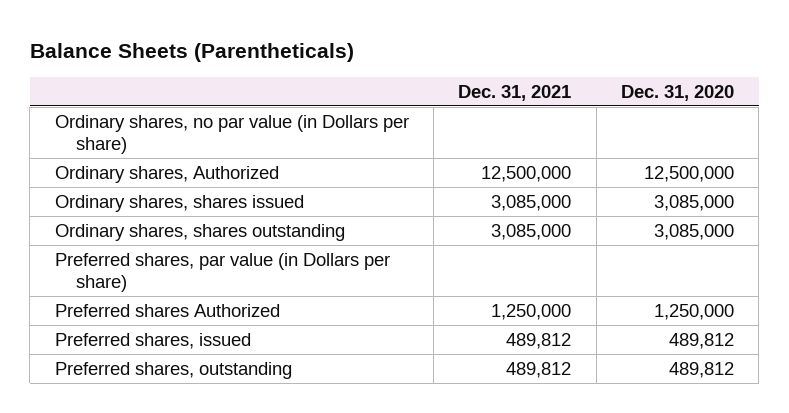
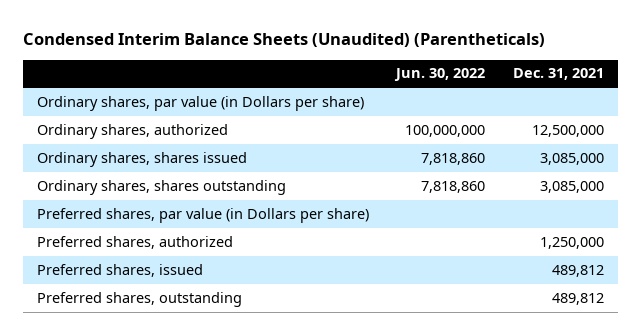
[29,43,354,63] Balance Sheets (Parentheticals) -> [23,33,546,48] Condensed Interim Balance Sheets (Unaudited) (Parentheticals)
[620,84,734,101] Dec. 31, 2020 -> none
none -> [394,68,486,82] Jun. 30, 2022
[54,114,409,155] Ordinary shares, no par value (in Dollars per share) -> [36,95,364,111] Ordinary shares, par value (in Dollars per share)
[54,165,279,183] Ordinary shares, Authorized -> [36,123,228,139] Ordinary shares, authorized
[54,303,280,317] Preferred shares Authorized -> [36,235,233,249] Preferred shares, authorized

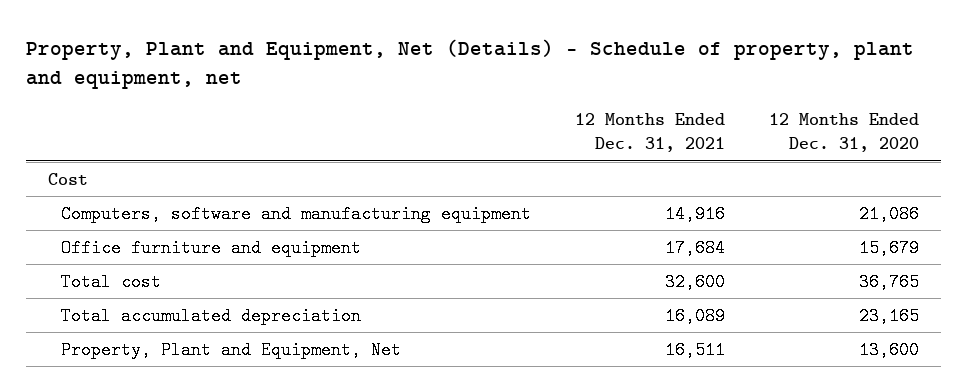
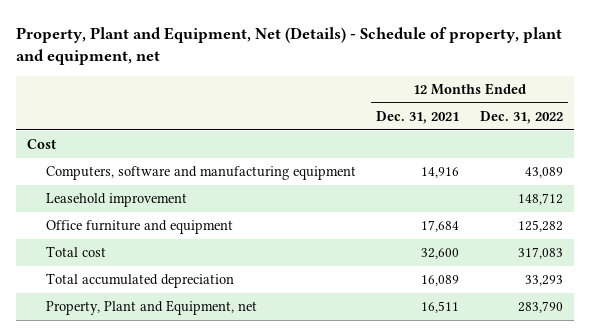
[768,113,919,153] 12 Months Ended Dec. 31, 2020 -> none
none -> [480,111,564,125] Dec. 31, 2022
none -> [45,193,187,208] Leasehold improvement
[61,340,402,359] Property, Plant and Equipment, Net -> [45,300,257,316] Property, Plant and Equipment, net

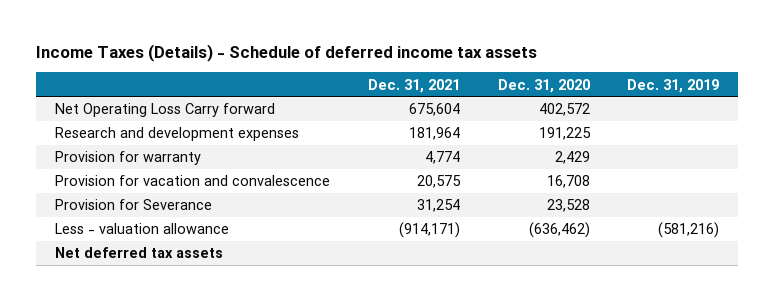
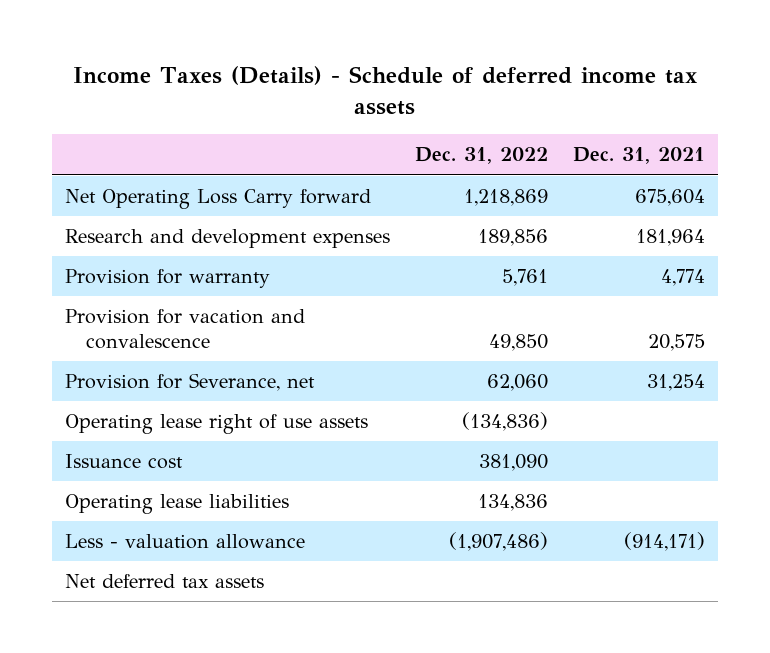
[497,78,590,93] Dec. 31, 2020 -> none
[627,78,720,93] Dec. 31, 2019 -> none
none -> [414,147,548,165] Dec. 31, 2022
[54,199,212,211] Provision for Severance -> [64,373,315,392] Provision for Severance, net
none -> [64,414,368,435] Operating lease right of use assets
none -> [64,454,183,470] Issuance cost
none -> [64,494,289,515] Operating lease liabilities

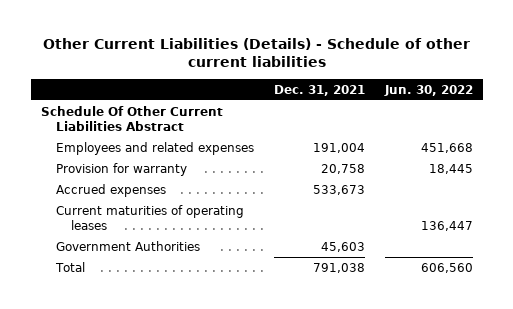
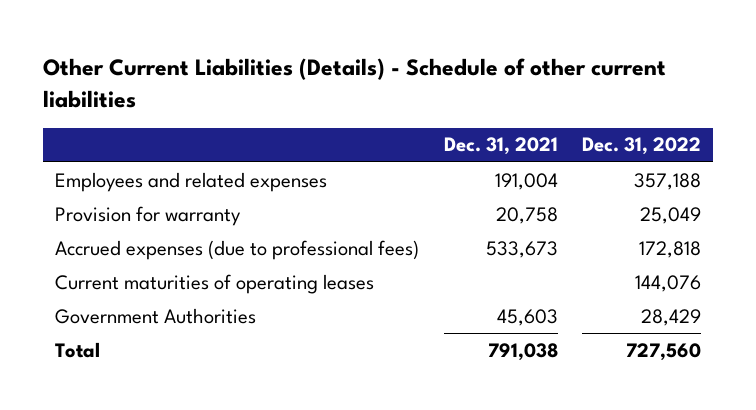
[383,84,473,96] Jun. 30, 2022 -> none
none -> [581,137,701,156] Dec. 31, 2022
[40,105,223,131] Schedule Of Other Current Liabilities Abstract -> none
[55,183,166,197] Accrued expenses -> [55,239,420,260] Accrued expenses (due to professional fees)

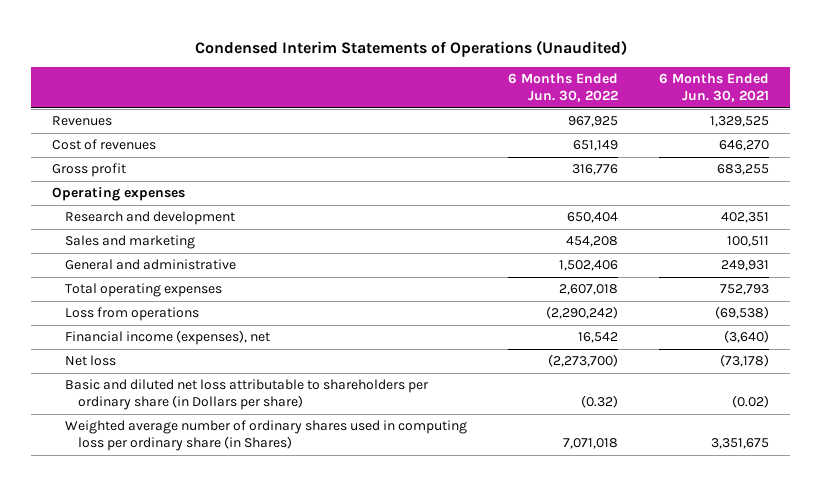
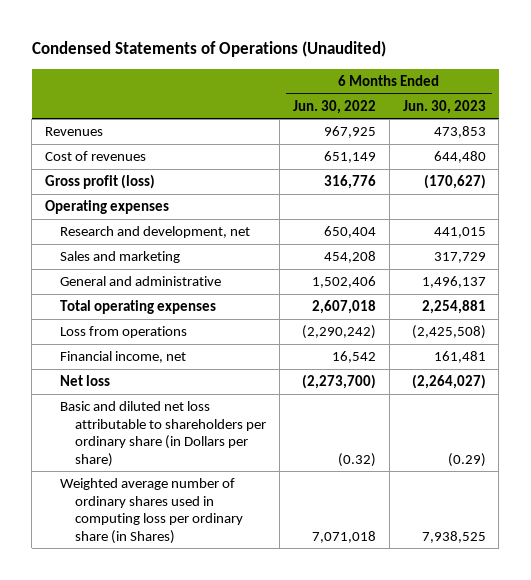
[194,39,627,57] Condensed Interim Statements of Operations (Unaudited) -> [31,41,386,58] Condensed Statements of Operations (Unaudited)
[659,73,770,103] 6 Months Ended Jun. 30, 2021 -> none
none -> [402,99,486,114] Jun. 30, 2023
[51,163,126,178] Gross profit -> [44,174,155,190] Gross profit (loss)
[65,211,236,226] Research and development -> [60,226,251,239] Research and development, net
[65,330,271,346] Financial income (expenses), net -> [60,351,187,364] Financial income, net

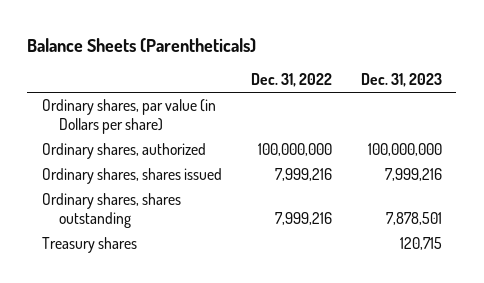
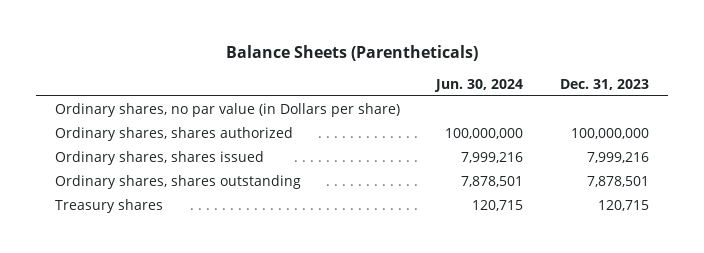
[250,73,332,88] Dec. 31, 2022 -> none
none -> [434,78,524,92] Jun. 30, 2024
[41,99,216,134] Ordinary shares, par value (in Dollars per share) -> [54,102,400,117] Ordinary shares, no par value (in Dollars per share)
[41,143,206,160] Ordinary shares, authorized -> [54,126,293,141] Ordinary shares, shares authorized

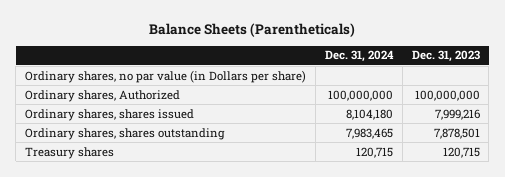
[434,78,524,92] Jun. 30, 2024 -> none
none -> [324,50,394,63] Dec. 31, 2024
[54,126,293,141] Ordinary shares, shares authorized -> [25,89,181,102] Ordinary shares, Authorized

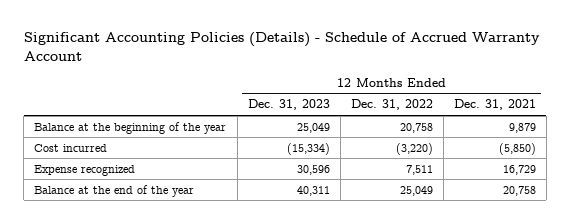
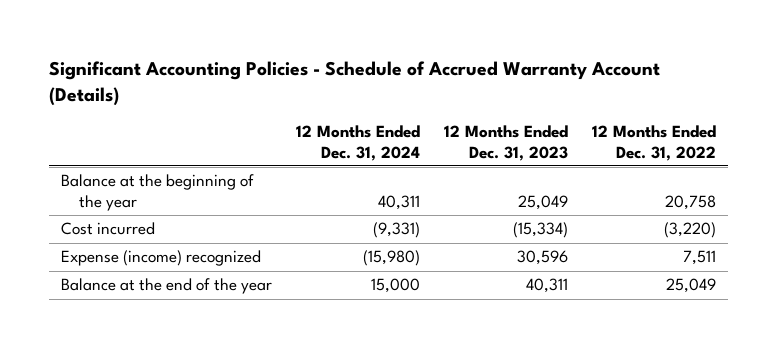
[23,32,540,61] Significant Accounting Policies (Details) - Schedule of Accrued Warranty Account -> [48,60,660,107] Significant Accounting Policies - Schedule of Accrued Warranty Account (Details)
[453,99,536,111] Dec. 31, 2021 -> none
none -> [295,125,420,161] 12 Months Ended Dec. 31, 2024
[34,164,136,176] Expense recognized -> [60,250,261,267] Expense (income) recognized

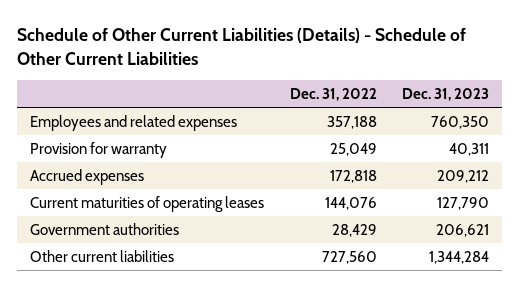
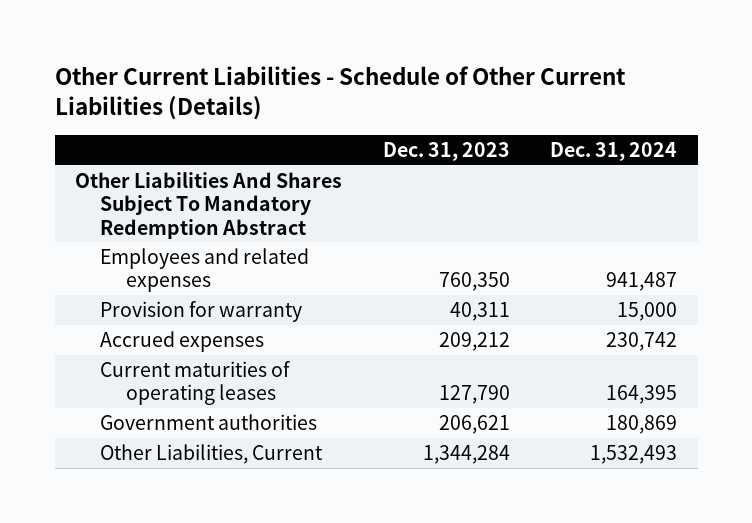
[17,27,467,65] Schedule of Other Current Liabilities (Details) - Schedule of Other Current Liabilities -> [54,65,626,121] Other Current Liabilities - Schedule of Other Current Liabilities (Details)
[289,87,377,101] Dec. 31, 2022 -> none
none -> [550,141,678,161] Dec. 31, 2024
none -> [74,171,342,239] Other Liabilities And Shares Subject To Mandatory Redemption Abstract
[30,249,175,262] Other current liabilities -> [100,443,324,464] Other Liabilities, Current

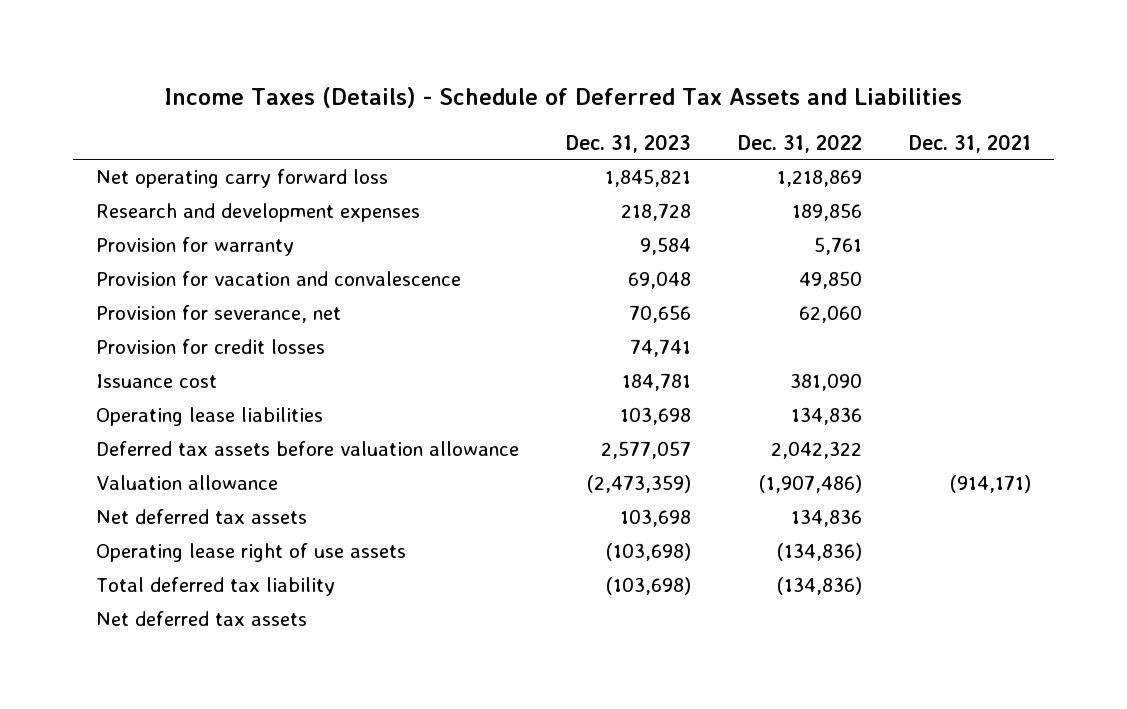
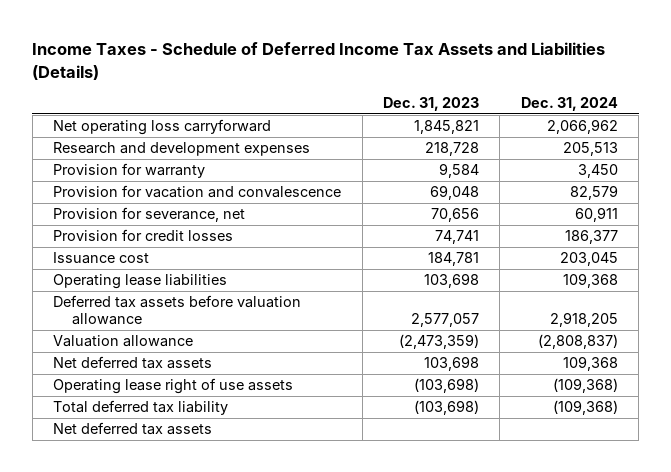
[164,86,963,108] Income Taxes (Details) - Schedule of Deferred Tax Assets and Liabilities -> [32,41,606,80] Income Taxes - Schedule of Deferred Income Tax Assets and Liabilities (Details)
[737,133,862,153] Dec. 31, 2022 -> none
[908,133,1031,153] Dec. 31, 2021 -> none
none -> [520,97,618,112] Dec. 31, 2024
[95,168,388,188] Net operating carry forward loss -> [53,119,272,136] Net operating loss carryforward

